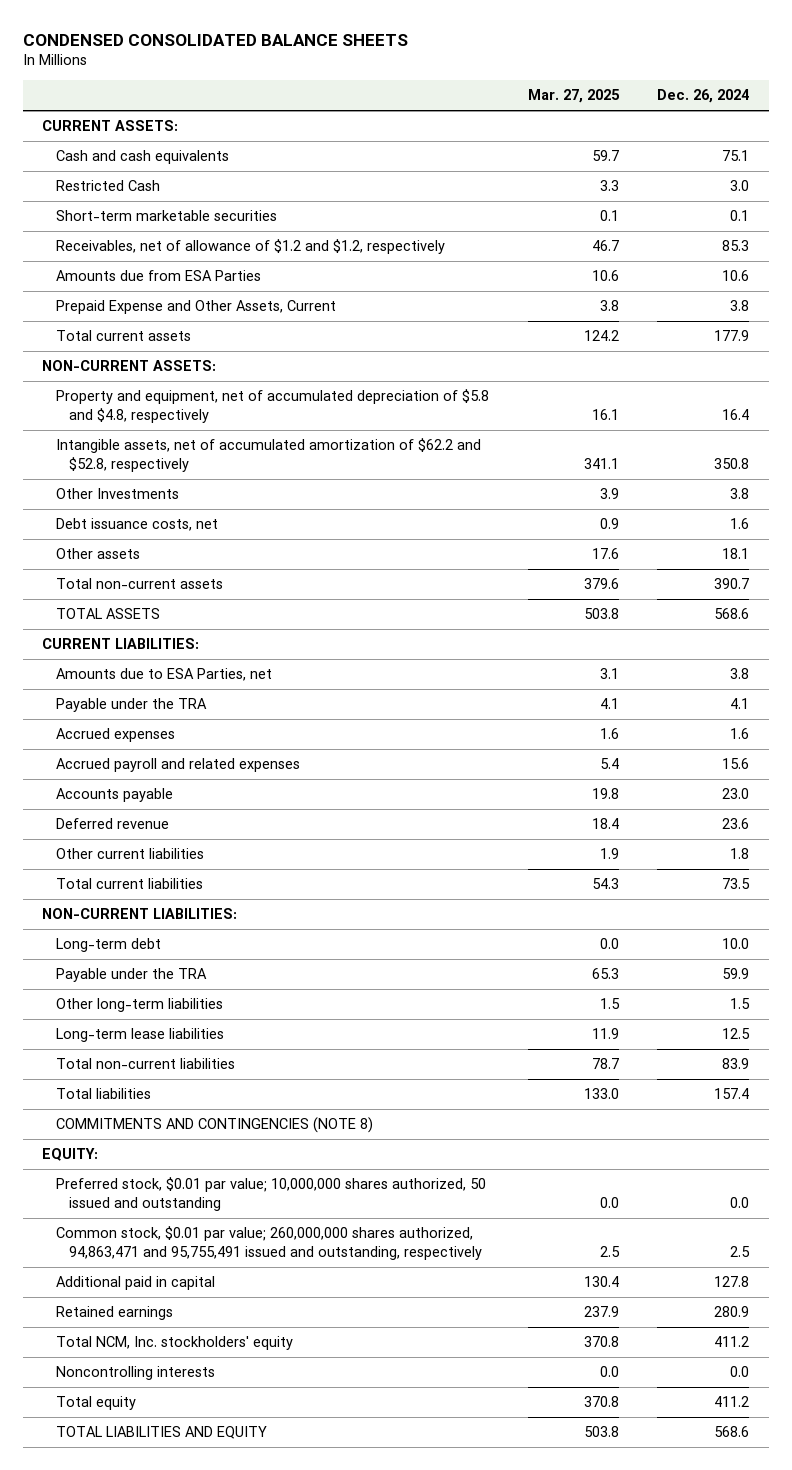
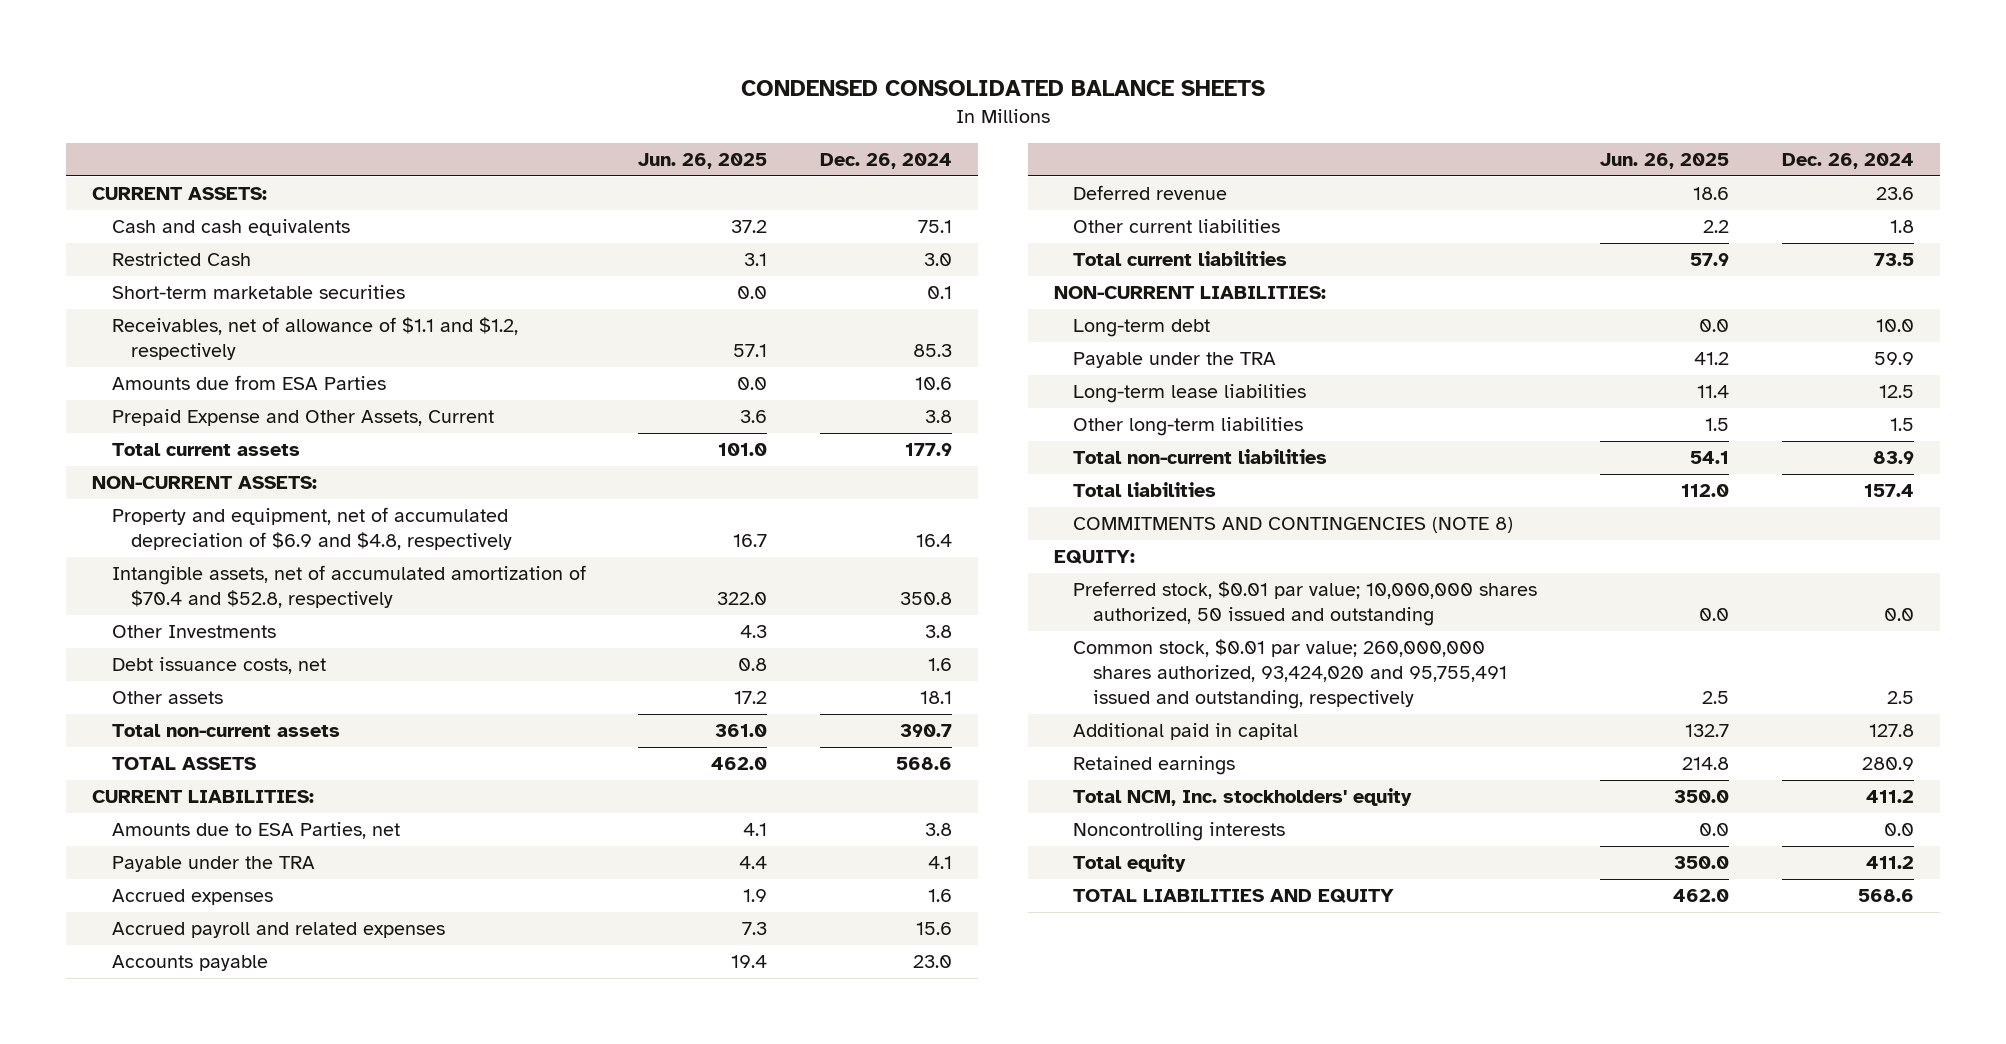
[527,89,620,104] Mar. 27, 2025 -> none
none -> [638,152,768,169] Jun. 26, 2025
[55,239,445,255] Receivables, net of allowance of $1.2 and $1.2, respectively -> [111,317,518,360] Receivables, net of allowance of $1.1 and $1.2, respectively
[55,389,489,424] Property and equipment, net of accumulated depreciation of $5.8 and $4.8, respectively -> [111,507,513,550] Property and equipment, net of accumulated depreciation of $6.9 and $4.8, respectively
[55,438,481,473] Intangible assets, net of accumulated amortization of $62.2 and $52.8, respectively -> [111,565,586,608] Intangible assets, net of accumulated amortization of $70.4 and $52.8, respectively
[55,998,223,1013] Other long-term liabilities -> [1073,417,1304,437] Other long-term liabilities
[55,1226,483,1261] Common stock, $0.01 par value; 260,000,000 shares authorized, 94,863,471 and 95,755,491 issued and outstanding, respectively -> [1073,639,1507,709] Common stock, $0.01 par value; 260,000,000 shares authorized, 93,424,020 and 95,755,491 issued and outstanding, respectively

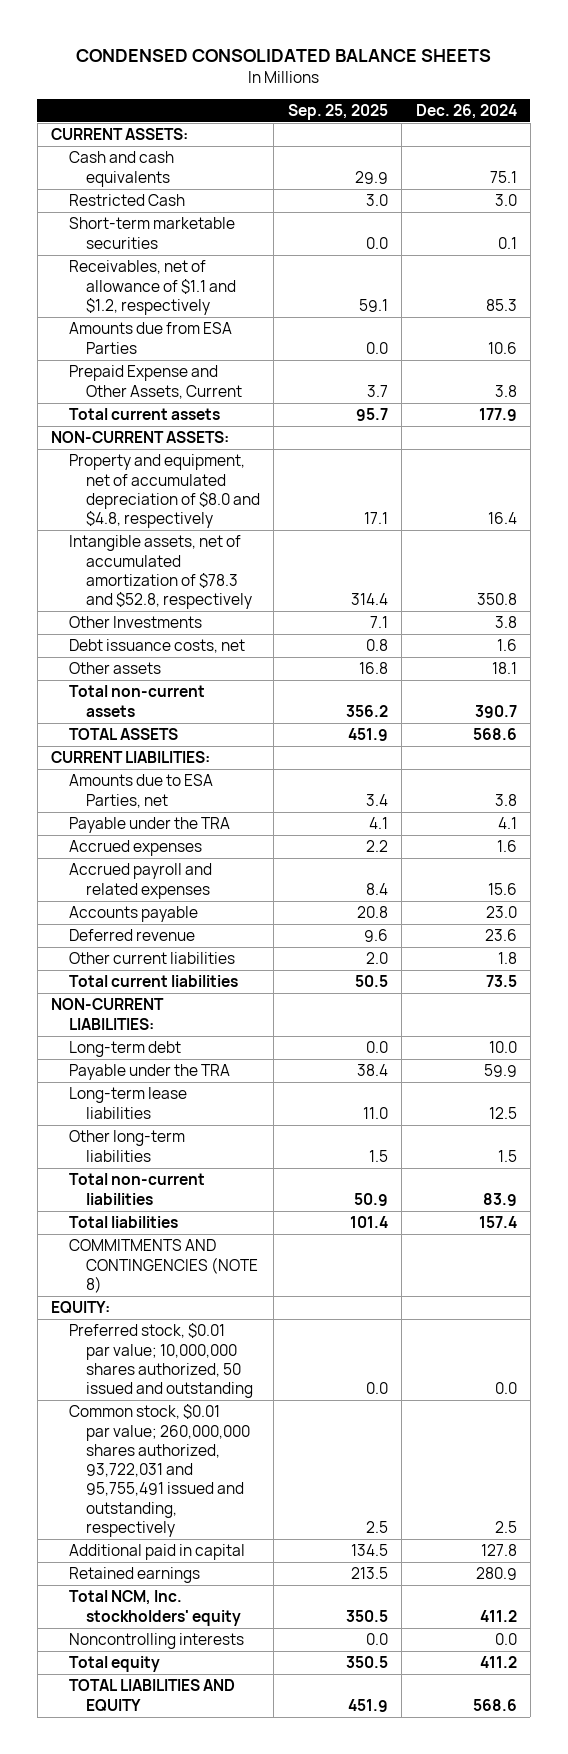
[638,152,768,169] Jun. 26, 2025 -> none
none -> [287,103,388,120] Sep. 25, 2025
[111,507,513,550] Property and equipment, net of accumulated depreciation of $6.9 and $4.8, respectively -> [68,454,261,529] Property and equipment, net of accumulated depreciation of $8.0 and $4.8, respectively
[111,565,586,608] Intangible assets, net of accumulated amortization of $70.4 and $52.8, respectively -> [68,535,253,610] Intangible assets, net of accumulated amortization of $78.3 and $52.8, respectively
[1073,639,1507,709] Common stock, $0.01 par value; 260,000,000 shares authorized, 93,424,020 and 95,755,491 issued and outstanding, respectively -> [68,1404,251,1537] Common stock, $0.01 par value; 260,000,000 shares authorized, 93,722,031 and 95,755,491 issued and outstanding, respectively

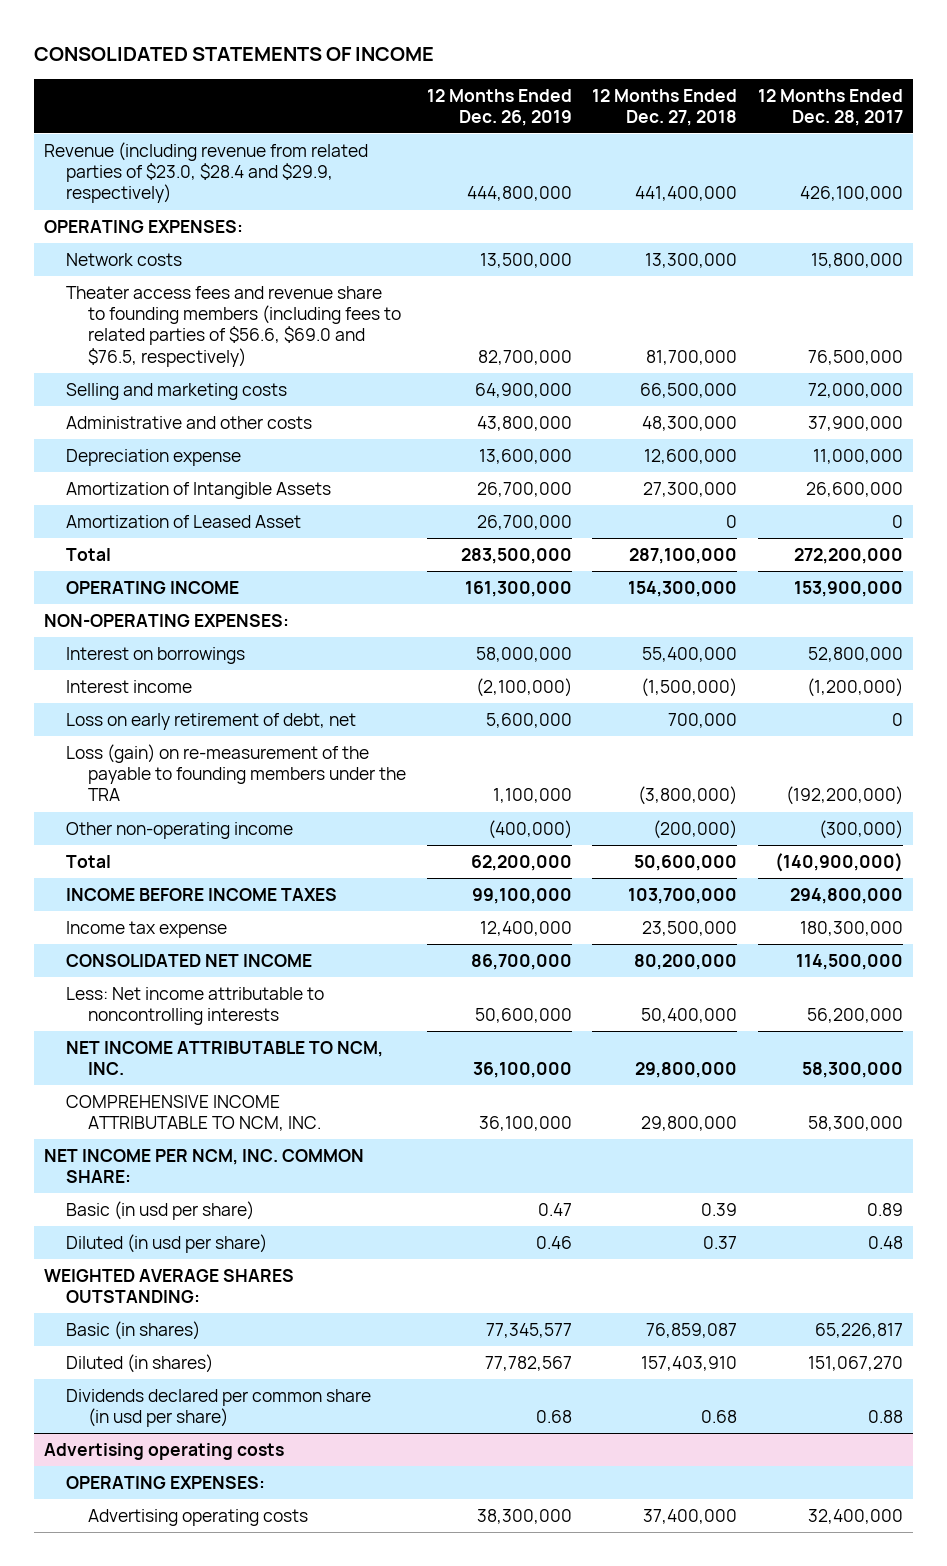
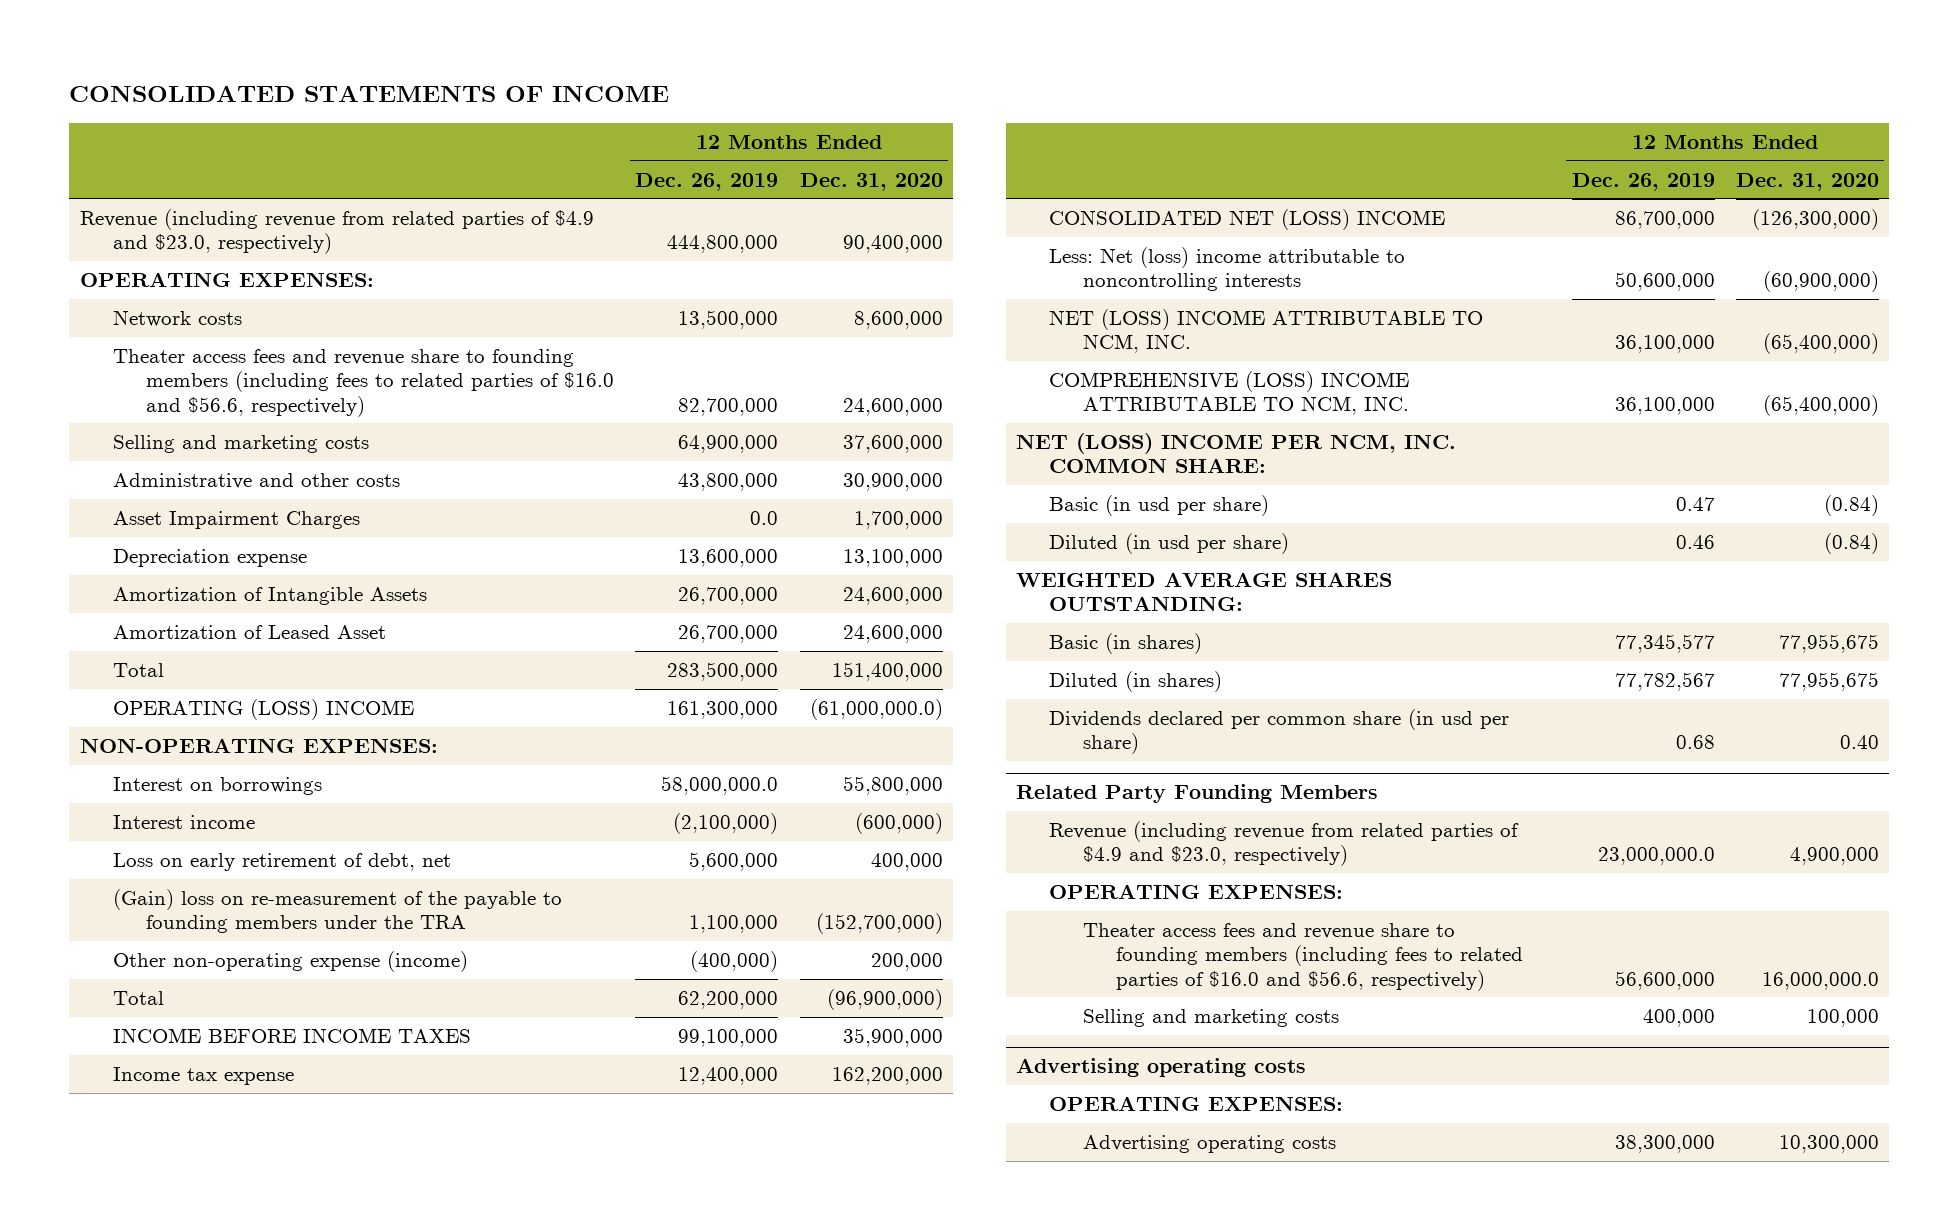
[592,88,738,126] 12 Months Ended Dec. 27, 2018 -> none
[757,88,903,126] 12 Months Ended Dec. 28, 2017 -> none
none -> [799,172,943,191] Dec. 31, 2020
[44,141,369,204] Revenue (including revenue from related parties of $23.0, $28.4 and $29.9, respectively) -> [79,209,594,255] Revenue (including revenue from related parties of $4.9 and $23.0, respectively)
[66,285,401,367] Theater access fees and revenue share to founding members (including fees to related parties of $56.6, $69.0 and $76.5, respectively) -> [113,349,615,417] Theater access fees and revenue share to founding members (including fees to related parties of $16.0 and $56.6, respectively)
none -> [113,511,361,530] Asset Impairment Charges
[66,580,240,594] OPERATING INCOME -> [113,699,415,721] OPERATING (LOSS) INCOME
[475,646,572,662] 58,000,000 -> [661,776,779,796] 58,000,000.0
[66,743,406,802] Loss (gain) on re-measurement of the payable to founding members under the TRA -> [113,889,563,934] (Gain) loss on re-measurement of the payable to founding members under the TRA
[66,821,294,839] Other non-operating income -> [113,951,469,973] Other non-operating expense (income)
[66,953,313,967] CONSOLIDATED NET INCOME -> [1049,209,1446,231] CONSOLIDATED NET (LOSS) INCOME
[66,986,325,1026] Less: Net income attributable to noncontrolling interests -> [1049,247,1406,292] Less: Net (loss) income attributable to noncontrolling interests
[66,1040,384,1076] NET INCOME ATTRIBUTABLE TO NCM, INC. -> [1049,309,1484,354] NET (LOSS) INCOME ATTRIBUTABLE TO NCM, INC.
[66,1094,321,1132] COMPREHENSIVE INCOME ATTRIBUTABLE TO NCM, INC. -> [1049,371,1410,416] COMPREHENSIVE (LOSS) INCOME ATTRIBUTABLE TO NCM, INC.
[44,1148,365,1184] NET INCOME PER NCM, INC. COMMON SHARE: -> [1016,433,1457,474] NET (LOSS) INCOME PER NCM, INC. COMMON SHARE:
none -> [1016,784,1379,804] Related Party Founding Members
none -> [1049,821,1520,867] Revenue (including revenue from related parties of $4.9 and $23.0, respectively)
none -> [1049,884,1344,900] OPERATING EXPENSES:
none -> [1082,923,1523,991] Theater access fees and revenue share to founding members (including fees to related parties of $16.0 and $56.6, respectively)
none -> [1082,1009,1339,1028] Selling and marketing costs

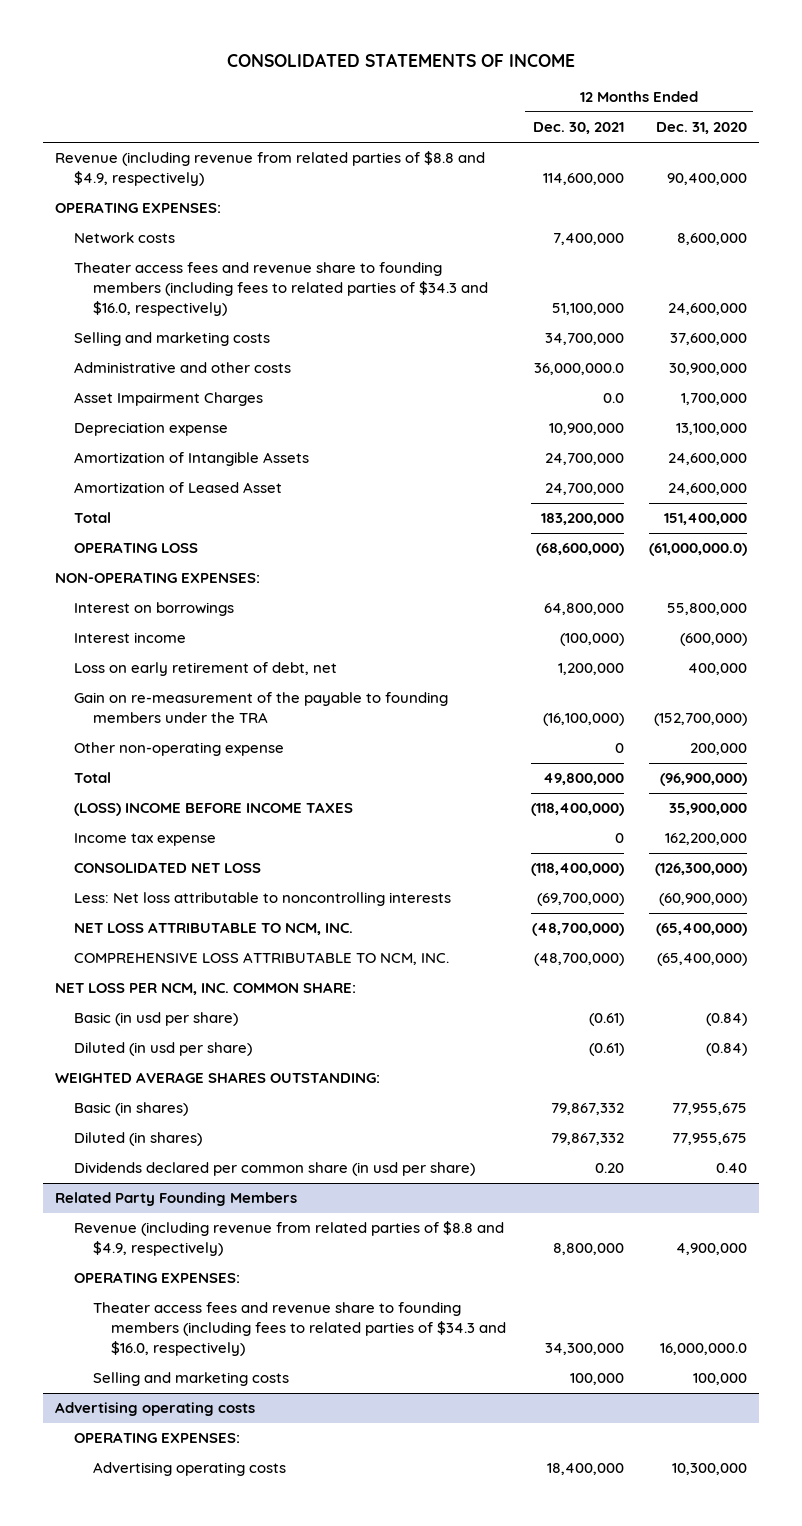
[635,172,779,191] Dec. 26, 2019 -> none
none -> [533,122,625,135] Dec. 30, 2021
[79,209,594,255] Revenue (including revenue from related parties of $4.9 and $23.0, respectively) -> [55,151,486,187] Revenue (including revenue from related parties of $8.8 and $4.9, respectively)
[113,349,615,417] Theater access fees and revenue share to founding members (including fees to related parties of $16.0 and $56.6, respectively) -> [74,262,488,316] Theater access fees and revenue share to founding members (including fees to related parties of $34.3 and $16.0, respectively)
[113,699,415,721] OPERATING (LOSS) INCOME -> [74,542,199,554] OPERATING LOSS
[113,889,563,934] (Gain) loss on re-measurement of the payable to founding members under the TRA -> [74,692,449,724] Gain on re-measurement of the payable to founding members under the TRA
[113,951,469,973] Other non-operating expense (income) -> [74,742,285,757] Other non-operating expense
[113,1028,472,1044] INCOME BEFORE INCOME TAXES -> [74,802,354,817] (LOSS) INCOME BEFORE INCOME TAXES
[1049,209,1446,231] CONSOLIDATED NET (LOSS) INCOME -> [74,862,262,874] CONSOLIDATED NET LOSS
[1049,247,1406,292] Less: Net (loss) income attributable to noncontrolling interests -> [74,892,452,907] Less: Net loss attributable to noncontrolling interests
[1049,309,1484,354] NET (LOSS) INCOME ATTRIBUTABLE TO NCM, INC. -> [74,922,354,936] NET LOSS ATTRIBUTABLE TO NCM, INC.
[1049,371,1410,416] COMPREHENSIVE (LOSS) INCOME ATTRIBUTABLE TO NCM, INC. -> [74,952,450,966] COMPREHENSIVE LOSS ATTRIBUTABLE TO NCM, INC.
[1016,433,1457,474] NET (LOSS) INCOME PER NCM, INC. COMMON SHARE: -> [55,982,357,996] NET LOSS PER NCM, INC. COMMON SHARE:
[1049,821,1520,867] Revenue (including revenue from related parties of $4.9 and $23.0, respectively) -> [74,1221,505,1257] Revenue (including revenue from related parties of $8.8 and $4.9, respectively)
[1082,923,1523,991] Theater access fees and revenue share to founding members (including fees to related parties of $16.0 and $56.6, respectively) -> [92,1302,507,1356] Theater access fees and revenue share to founding members (including fees to related parties of $34.3 and $16.0, respectively)

